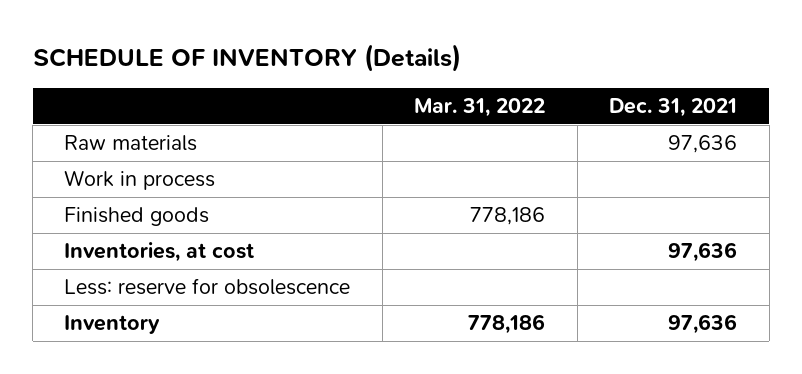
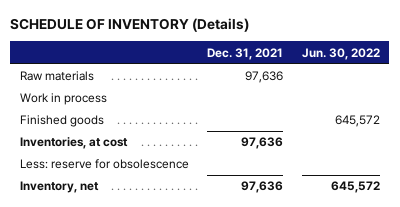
[414,98,546,118] Mar. 31, 2022 -> none
none -> [301,47,380,60] Jun. 30, 2022
[64,315,161,335] Inventory -> [19,181,99,194] Inventory, net

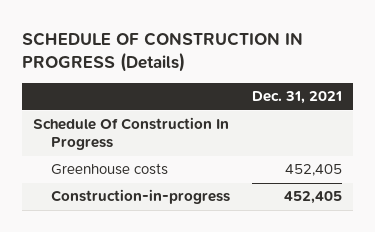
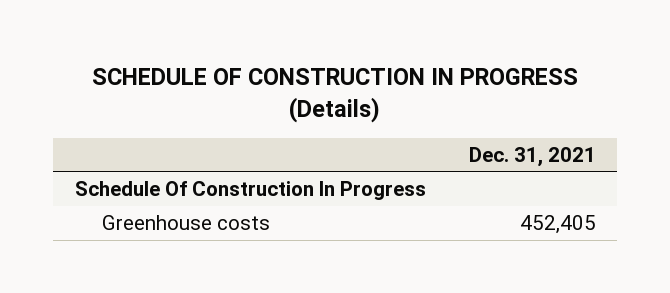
[50,189,230,205] Construction-in-progress -> none

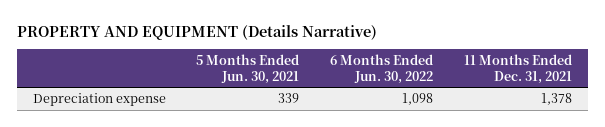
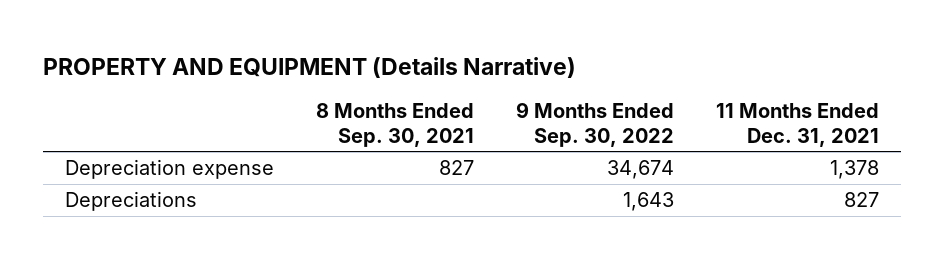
[196,53,300,84] 5 Months Ended Jun. 30, 2021 -> none
[330,53,434,84] 6 Months Ended Jun. 30, 2022 -> none
none -> [315,102,474,147] 8 Months Ended Sep. 30, 2021
none -> [516,101,675,147] 9 Months Ended Sep. 30, 2022
none -> [64,191,197,212] Depreciations

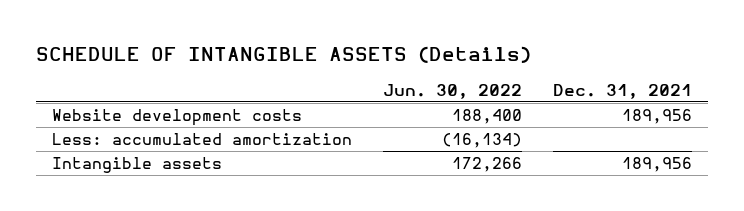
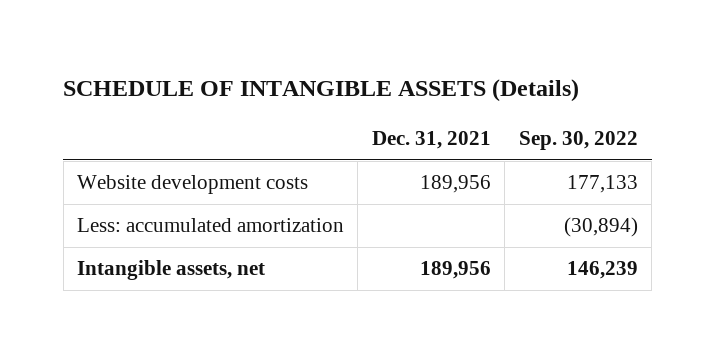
[383,83,523,99] Jun. 30, 2022 -> none
none -> [518,130,638,150] Sep. 30, 2022
[52,157,223,174] Intangible assets -> [77,260,266,281] Intangible assets, net

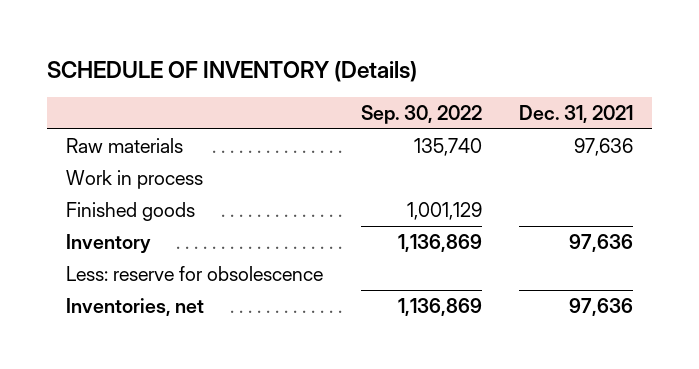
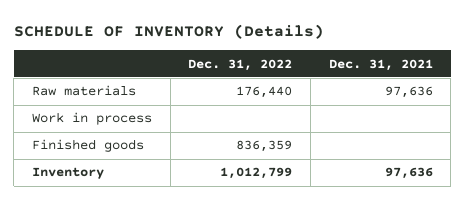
[360,105,482,125] Sep. 30, 2022 -> none
none -> [188,58,293,71] Dec. 31, 2022
[66,265,324,281] Less: reserve for obsolescence -> none
[66,297,205,316] Inventories, net -> none

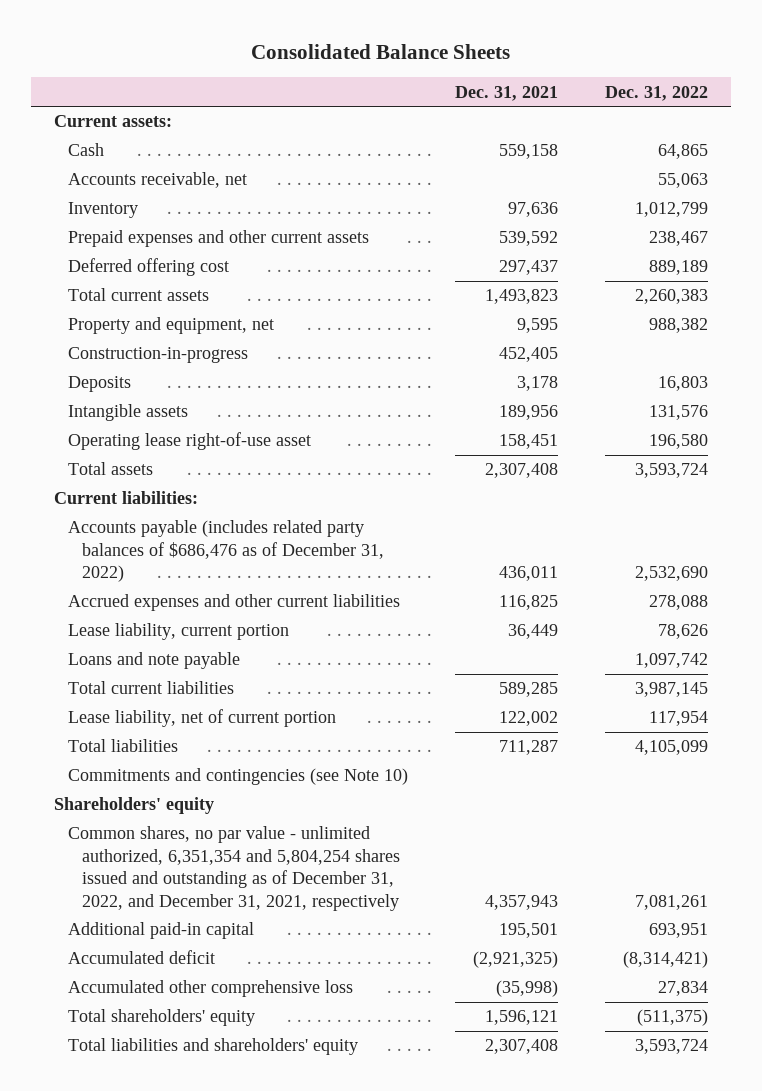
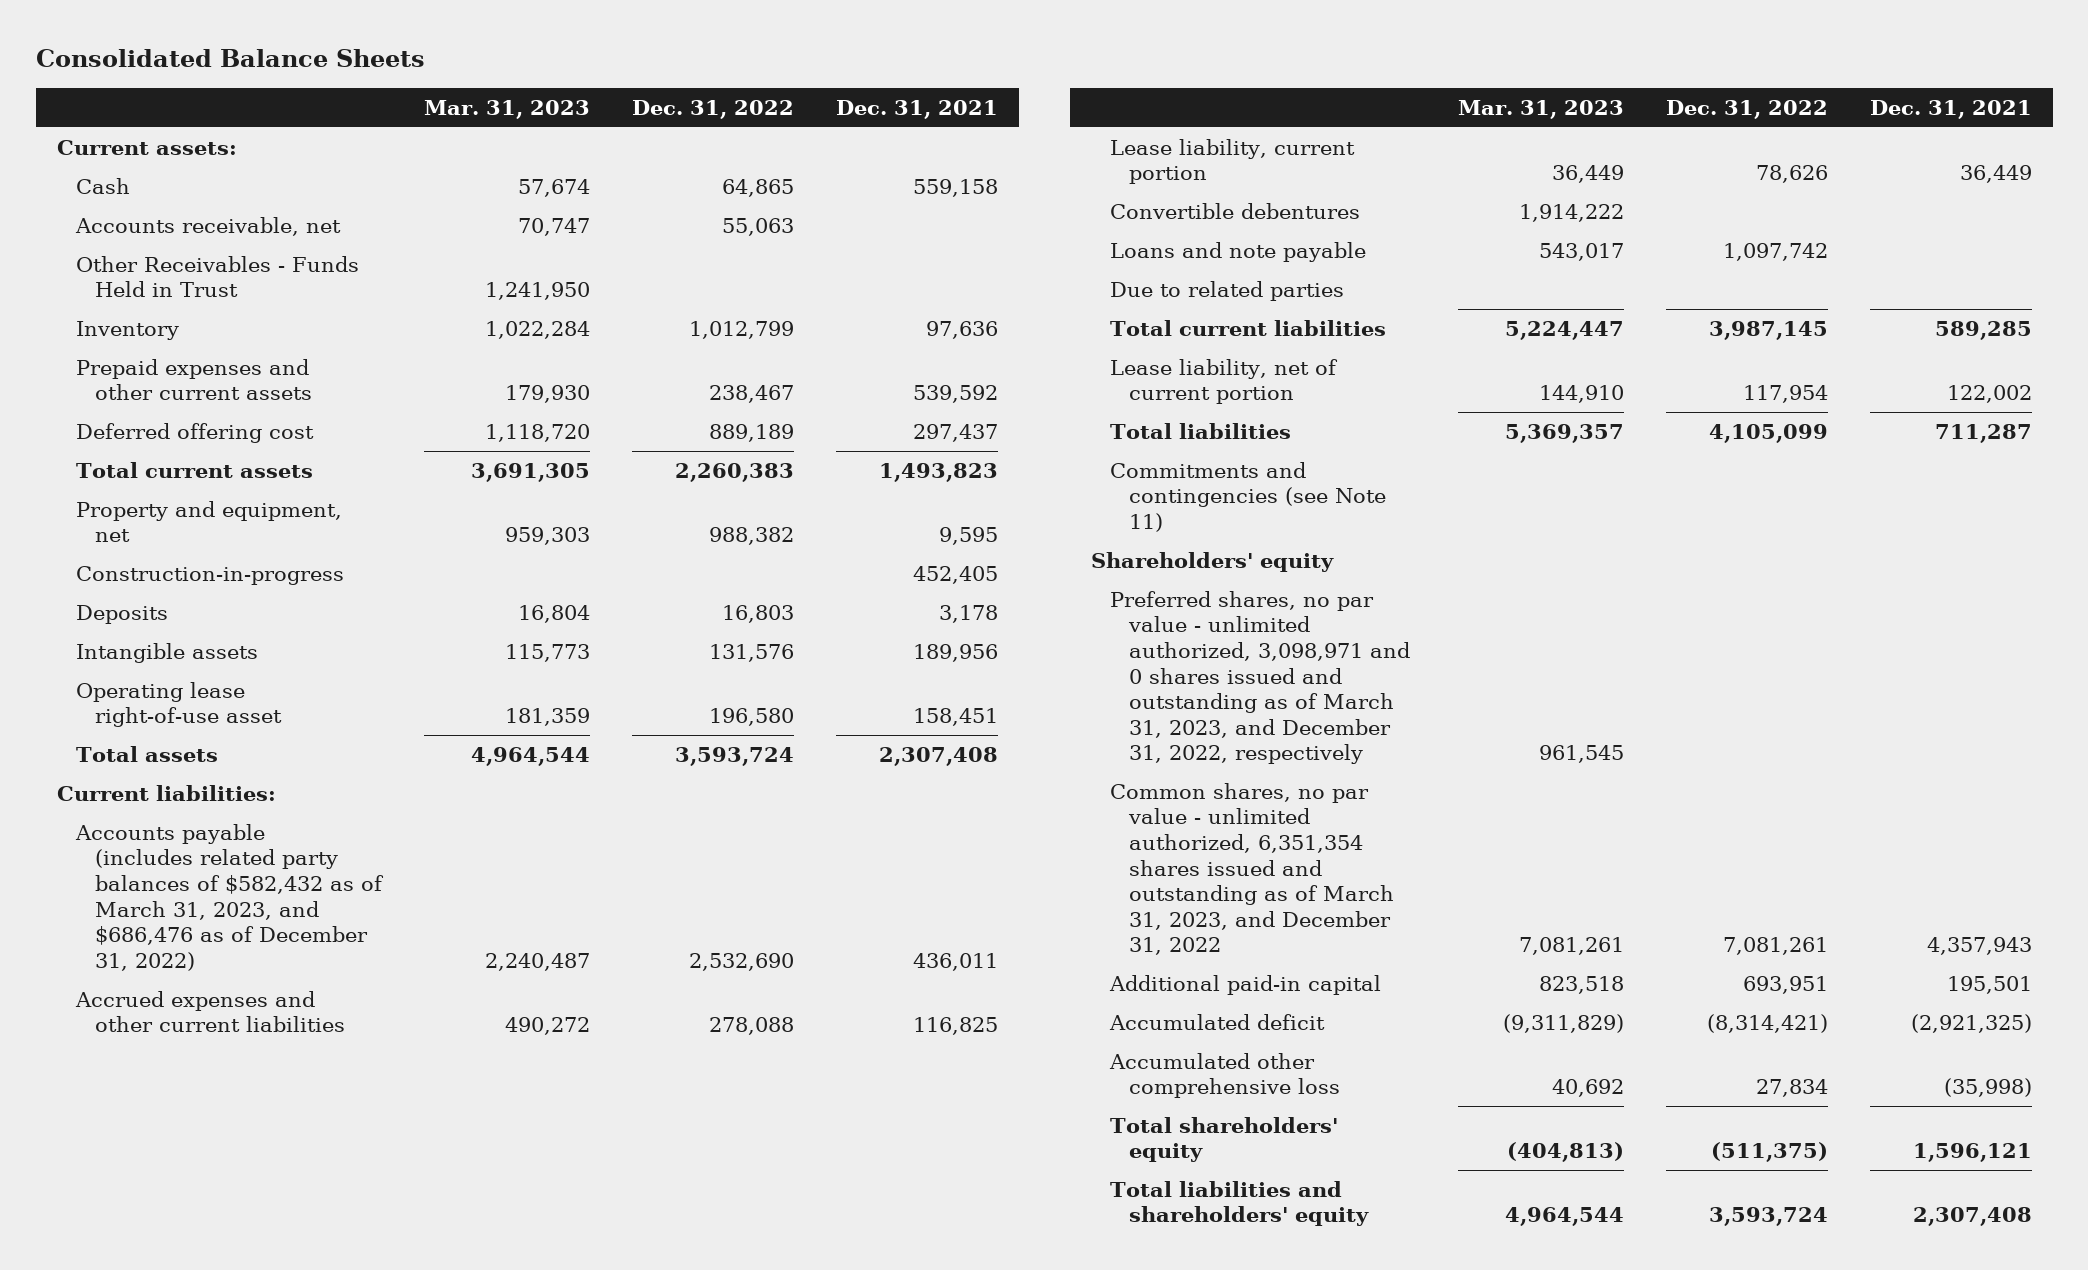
none -> [424,99,591,119] Mar. 31, 2023
none -> [75,255,359,298] Other Receivables - Funds Held in Trust
[68,520,385,583] Accounts payable (includes related party balances of $686,476 as of December 31, 2022) -> [74,823,385,971] Accounts payable (includes related party balances of $582,432 as of March 31, 2023, and $686,476 as of December 31, 2022)
none -> [1109,202,1360,219] Convertible debentures
none -> [1109,280,1344,301] Due to related parties
[68,768,409,786] Commitments and contingencies (see Note 10) -> [1109,461,1387,533] Commitments and contingencies (see Note 11)
none -> [1109,590,1411,765] Preferred shares, no par value - unlimited authorized, 3,098,971 and 0 shares issued and outstanding as of March 31, 2023, and December 31, 2022, respectively
[68,826,401,911] Common shares, no par value - unlimited authorized, 6,351,354 and 5,804,254 shares issued and outstanding as of December 31, 2022, and December 31, 2021, respectively -> [1109,782,1395,956] Common shares, no par value - unlimited authorized, 6,351,354 shares issued and outstanding as of March 31, 2023, and December 31, 2022

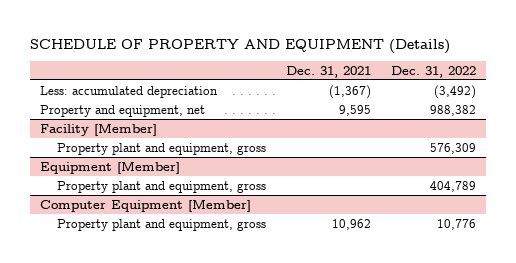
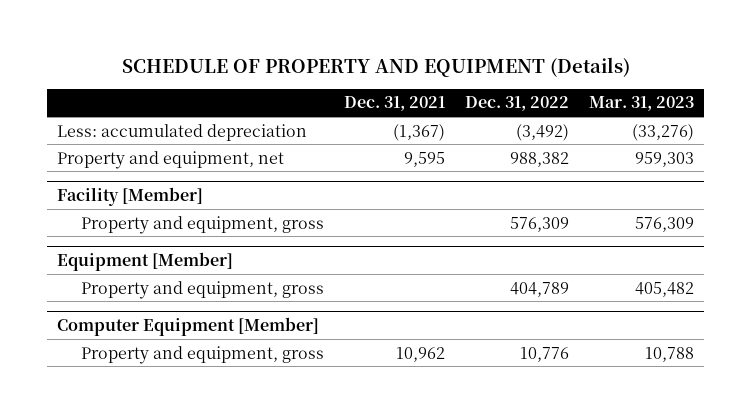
none -> [588,96,694,112] Mar. 31, 2023
[56,142,266,155] Property plant and equipment, gross -> [81,215,325,234] Property and equipment, gross
[56,180,266,193] Property plant and equipment, gross -> [81,280,325,299] Property and equipment, gross
[56,218,266,231] Property plant and equipment, gross -> [81,345,325,364] Property and equipment, gross

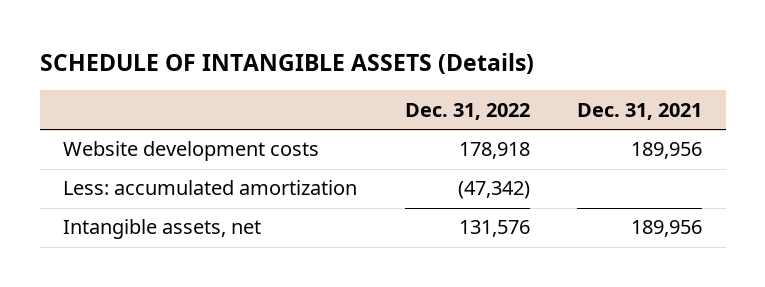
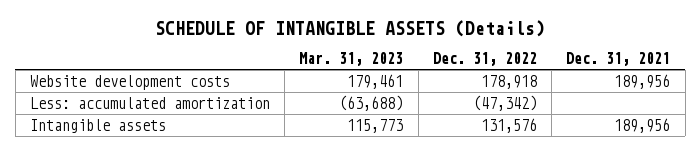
none -> [299,52,404,67] Mar. 31, 2023
[63,219,262,240] Intangible assets, net -> [30,118,167,133] Intangible assets

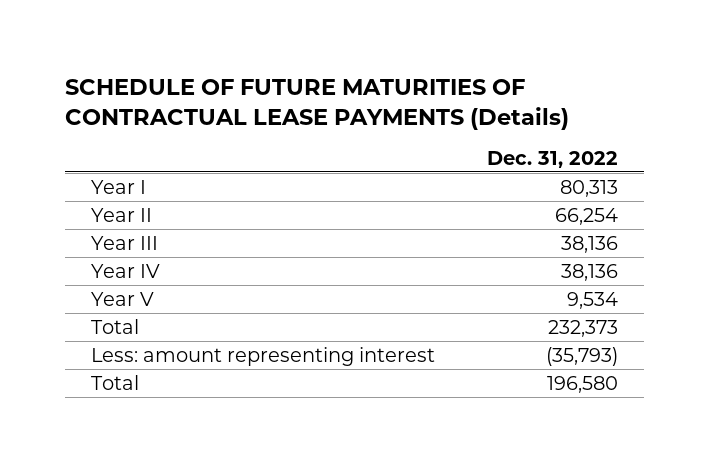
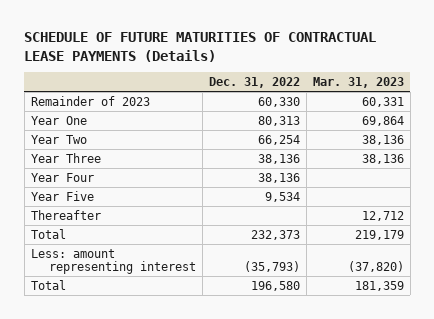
none -> [312,77,404,89] Mar. 31, 2023
none -> [30,95,150,106] Remainder of 2023
[90,179,146,194] Year I -> [30,115,87,125] Year One
[90,207,152,222] Year II -> [30,134,87,144] Year Two
[90,235,158,250] Year III -> [30,152,101,163] Year Three
[90,263,160,278] Year IV -> [30,172,94,182] Year Four
[90,291,154,306] Year V -> [30,190,94,201] Year Five
none -> [30,209,101,220] Thereafter

